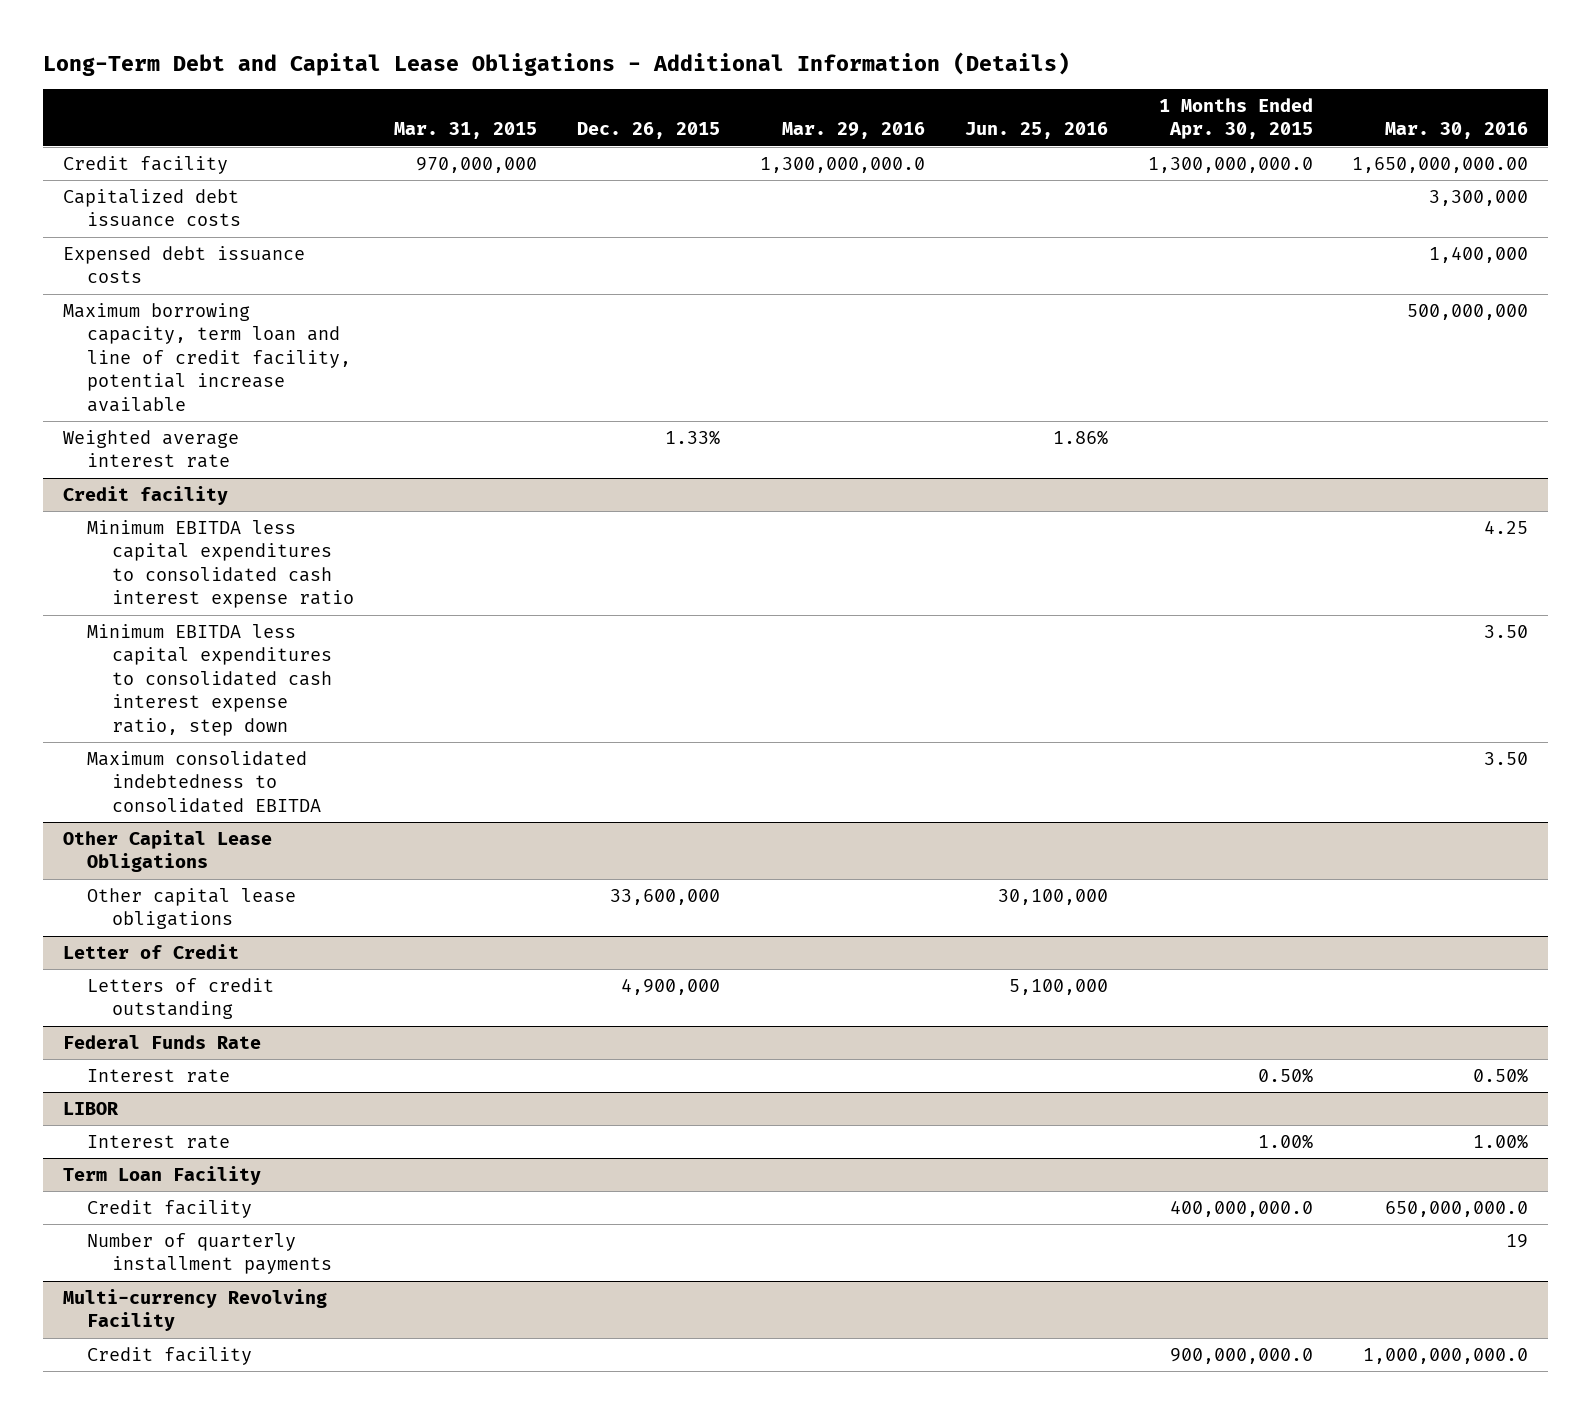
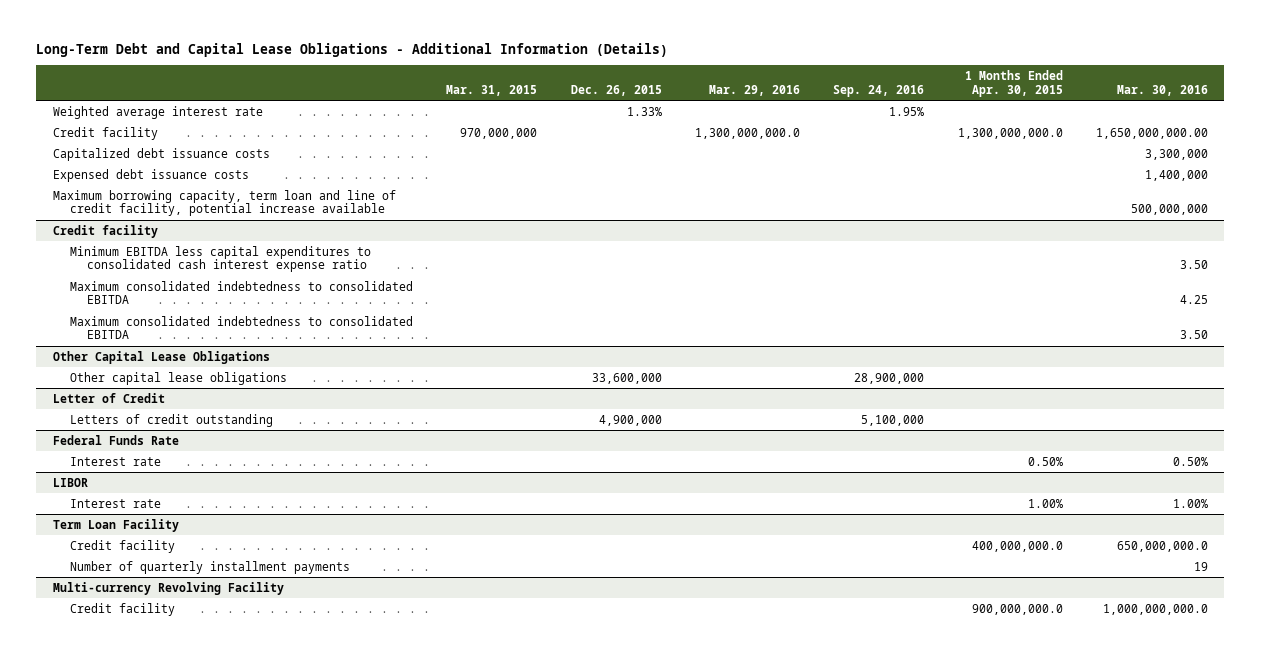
[964,122,1108,140] Jun. 25, 2016 -> none
none -> [833,84,925,97] Sep. 24, 2016
[62,430,239,469] Weighted average interest rate -> [53,105,264,119] Weighted average interest rate
[87,624,333,736] Minimum EBITDA less capital expenditures to consolidated cash interest expense ratio, step down -> none
[1484,521,1529,535] 4.25 -> [1179,260,1208,270] 3.50
none -> [70,280,414,305] Maximum consolidated indebtedness to consolidated EBITDA

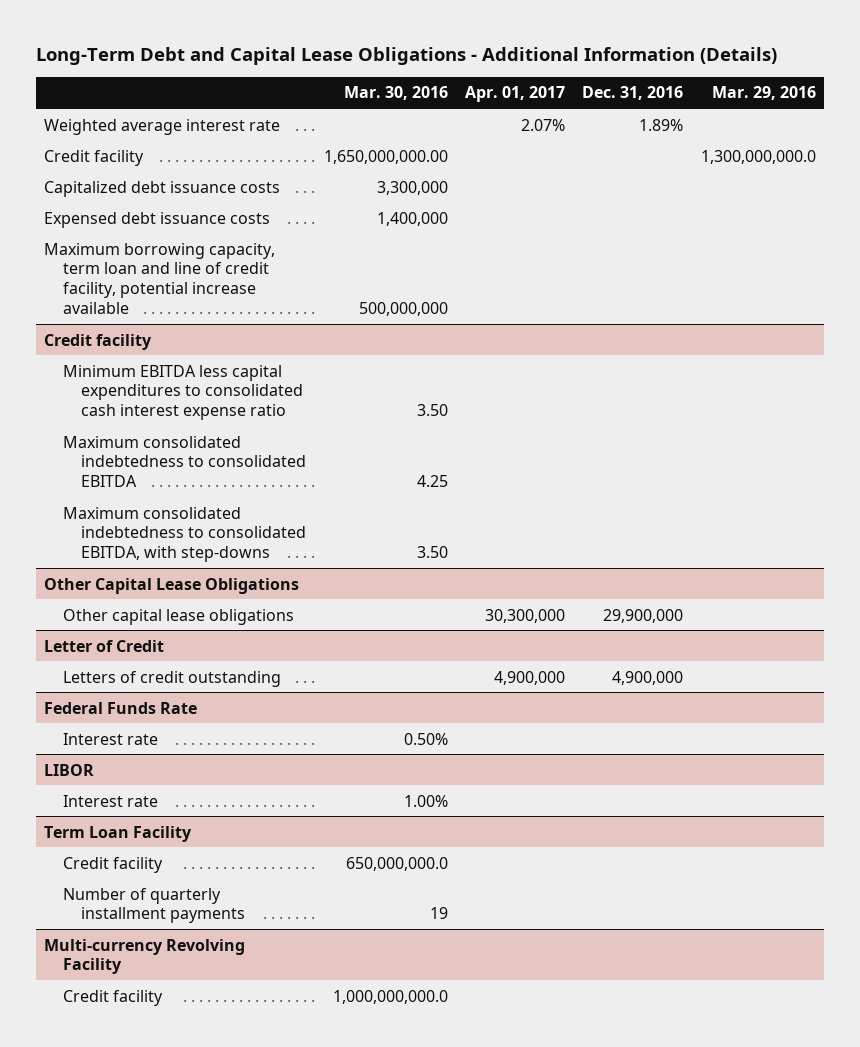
[446,84,538,96] Mar. 31, 2015 -> none
[570,84,662,96] Dec. 26, 2015 -> none
[833,84,925,97] Sep. 24, 2016 -> none
[964,69,1063,97] 1 Months Ended Apr. 30, 2015 -> none
none -> [465,86,566,103] Apr. 01, 2017
none -> [582,86,684,101] Dec. 31, 2016
[70,315,414,340] Maximum consolidated indebtedness to consolidated EBITDA -> [62,506,307,563] Maximum consolidated indebtedness to consolidated EBITDA, with step-downs

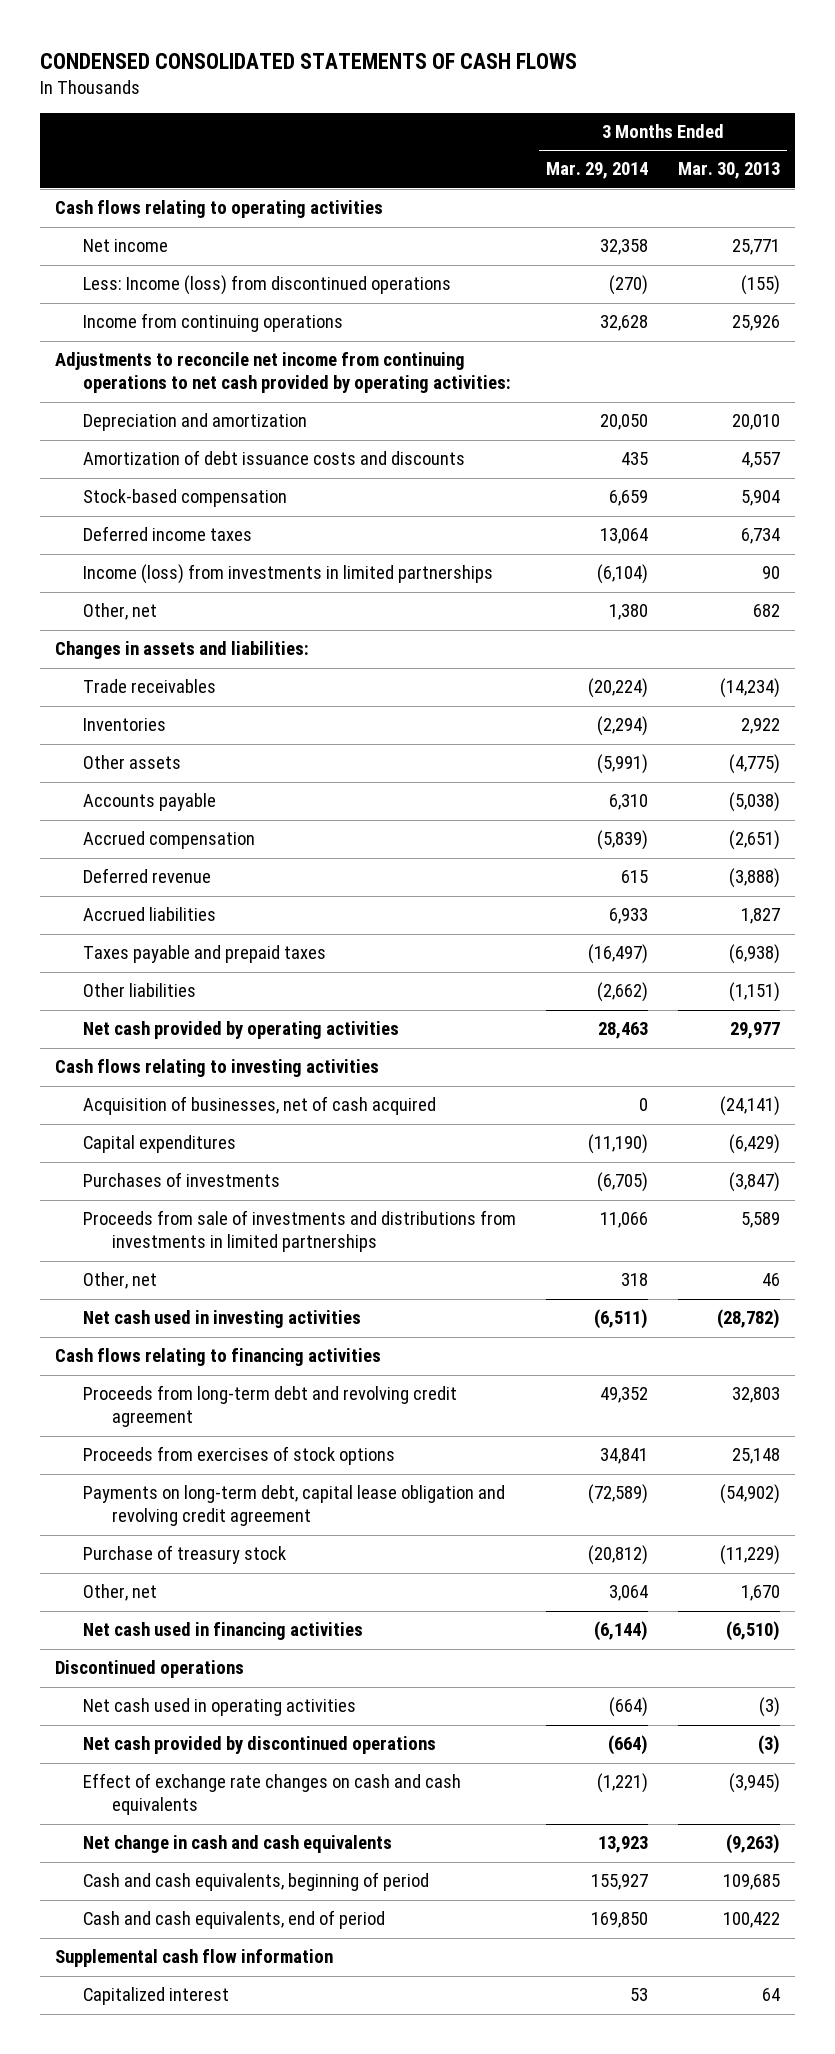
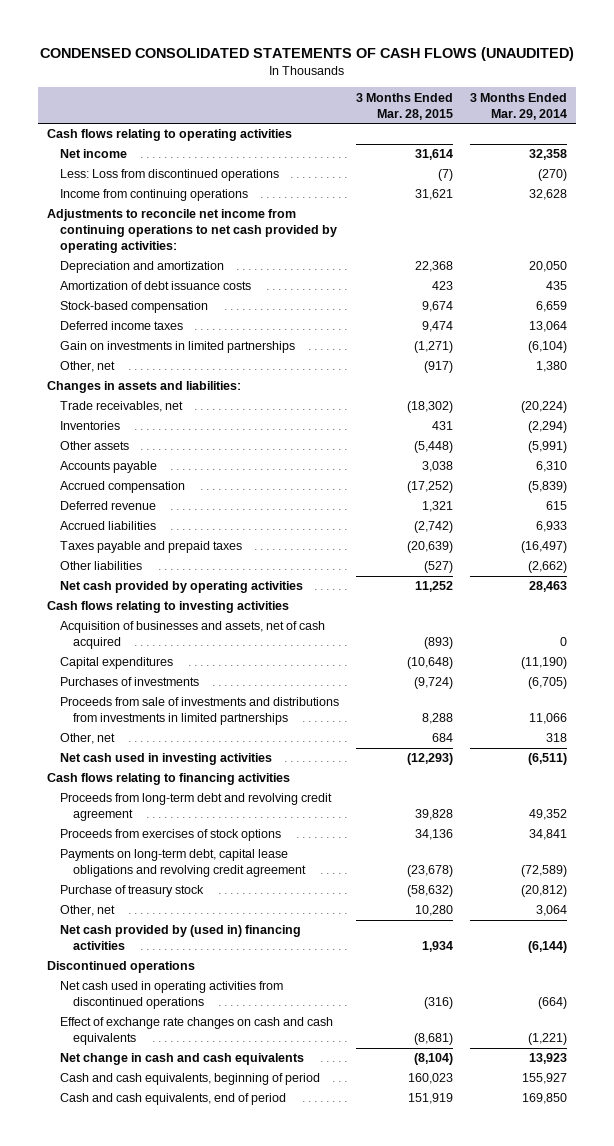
[39,52,577,69] CONDENSED CONSOLIDATED STATEMENTS OF CASH FLOWS -> [40,46,575,61] CONDENSED CONSOLIDATED STATEMENTS OF CASH FLOWS (UNAUDITED)
[677,162,780,180] Mar. 30, 2013 -> none
none -> [356,92,454,120] 3 Months Ended Mar. 28, 2015
[83,275,452,296] Less: Income (loss) from discontinued operations -> [59,169,279,182] Less: Loss from discontinued operations
[83,450,466,466] Amortization of debt issuance costs and discounts -> [59,281,251,291] Amortization of debt issuance costs
[83,564,494,585] Income (loss) from investments in limited partnerships -> [59,341,295,354] Gain on investments in limited partnerships
[83,679,217,694] Trade receivables -> [59,401,183,413] Trade receivables, net
[83,1096,437,1116] Acquisition of businesses, net of cash acquired -> [59,621,325,650] Acquisition of businesses and assets, net of cash acquired
[83,1485,506,1527] Payments on long-term debt, capital lease obligation and revolving credit agreement -> [59,849,306,878] Payments on long-term debt, capital lease obligations and revolving credit agreement
[83,1622,364,1641] Net cash used in financing activities -> [59,925,301,951] Net cash provided by (used in) financing activities
[83,1736,437,1755] Net cash provided by discontinued operations -> none
[83,1698,357,1717] Net cash used in operating activities -> [59,981,283,1010] Net cash used in operating activities from discontinued operations
[54,1949,333,1968] Supplemental cash flow information -> none
[83,1987,230,2006] Capitalized interest -> none

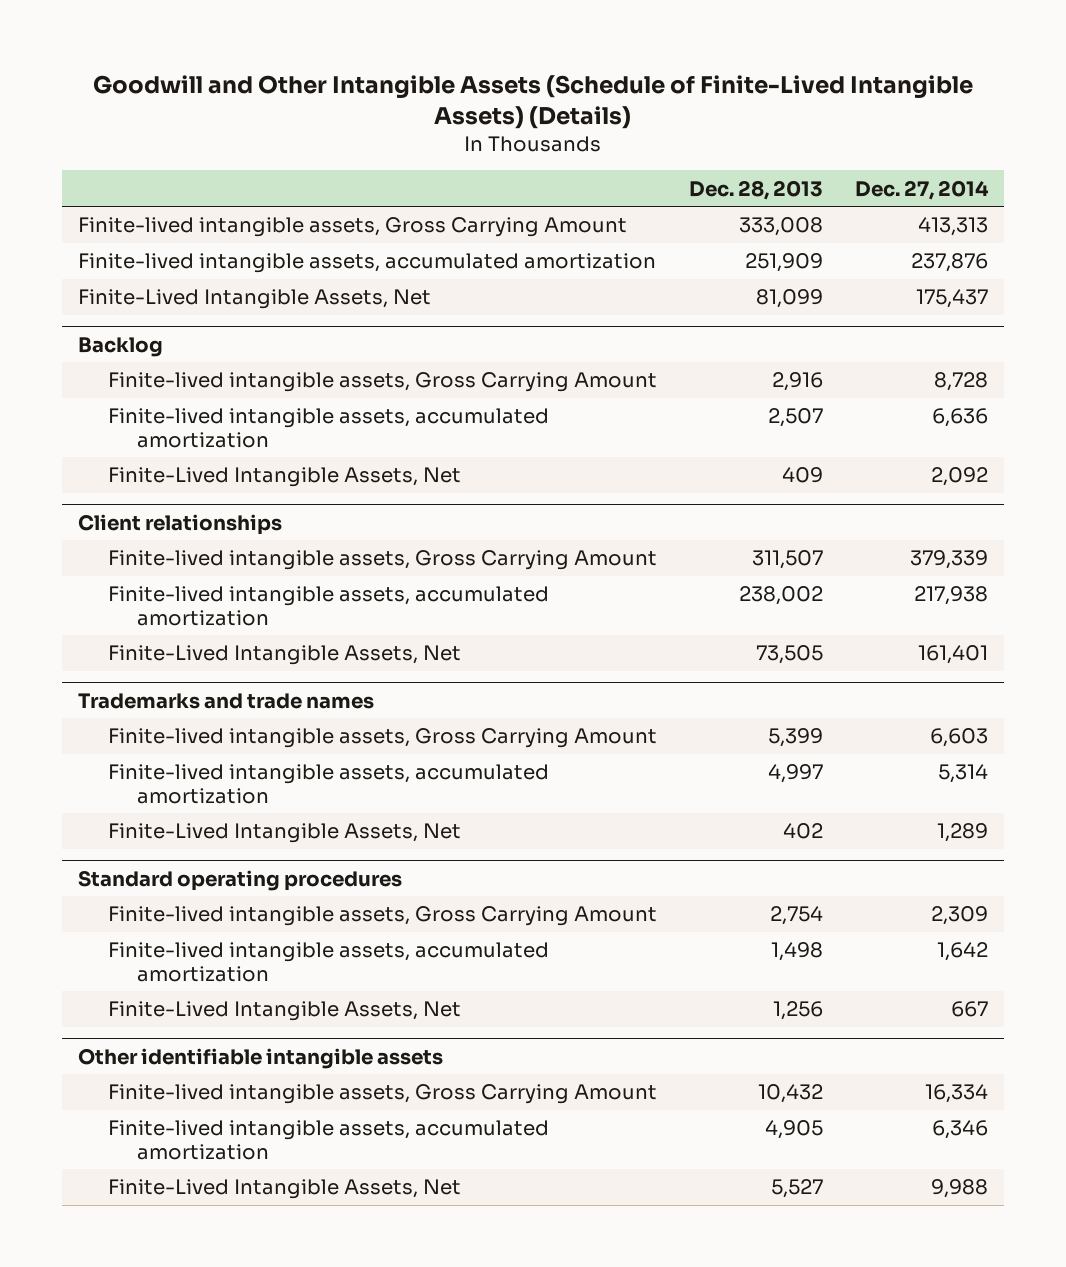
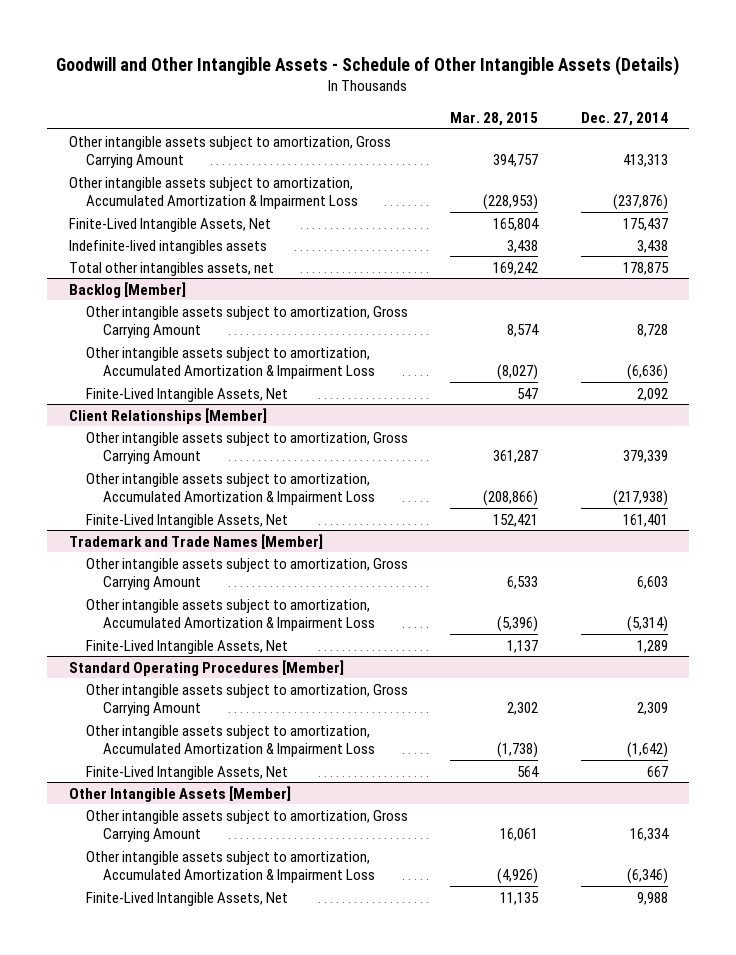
[92,74,973,129] Goodwill and Other Intangible Assets (Schedule of Finite-Lived Intangible Assets) (Details) -> [56,55,680,76] Goodwill and Other Intangible Assets - Schedule of Other Intangible Assets (Details)
[688,179,823,200] Dec. 28, 2013 -> none
none -> [450,111,539,126] Mar. 28, 2015
[77,217,627,238] Finite-lived intangible assets, Gross Carrying Amount -> [68,135,391,169] Other intangible assets subject to amortization, Gross Carrying Amount
[77,253,656,274] Finite-lived intangible assets, accumulated amortization -> [68,176,358,210] Other intangible assets subject to amortization, Accumulated Amortization & Impairment Loss
[911,253,989,273] 237,876 -> [612,194,668,211] (237,876)
none -> [68,239,267,254] Indefinite-lived intangibles assets
none -> [68,261,274,276] Total other intangibles assets, net
[77,336,163,357] Backlog -> [68,281,186,298] Backlog [Member]
[107,372,657,393] Finite-lived intangible assets, Gross Carrying Amount -> [85,305,408,339] Other intangible assets subject to amortization, Gross Carrying Amount
[107,408,549,448] Finite-lived intangible assets, accumulated amortization -> [85,346,376,380] Other intangible assets subject to amortization, Accumulated Amortization & Impairment Loss
[932,408,989,428] 6,636 -> [626,364,668,381] (6,636)
[77,513,282,535] Client relationships -> [68,407,267,424] Client Relationships [Member]
[107,550,657,571] Finite-lived intangible assets, Gross Carrying Amount -> [85,431,408,465] Other intangible assets subject to amortization, Gross Carrying Amount
[107,586,549,626] Finite-lived intangible assets, accumulated amortization -> [85,472,376,506] Other intangible assets subject to amortization, Accumulated Amortization & Impairment Loss
[914,586,989,606] 217,938 -> [612,490,668,507] (217,938)
[77,692,374,709] Trademarks and trade names -> [68,533,323,549] Trademark and Trade Names [Member]
[107,728,657,749] Finite-lived intangible assets, Gross Carrying Amount -> [85,557,408,591] Other intangible assets subject to amortization, Gross Carrying Amount
[107,764,549,804] Finite-lived intangible assets, accumulated amortization -> [85,598,376,632] Other intangible assets subject to amortization, Accumulated Amortization & Impairment Loss
[938,764,989,784] 5,314 -> [626,616,668,633] (5,314)
[77,869,402,891] Standard operating procedures -> [68,659,344,676] Standard Operating Procedures [Member]
[107,906,657,927] Finite-lived intangible assets, Gross Carrying Amount -> [85,683,408,717] Other intangible assets subject to amortization, Gross Carrying Amount
[107,942,549,982] Finite-lived intangible assets, accumulated amortization -> [85,724,376,758] Other intangible assets subject to amortization, Accumulated Amortization & Impairment Loss
[937,942,989,962] 1,642 -> [626,742,668,759] (1,642)
[77,1047,443,1069] Other identifiable intangible assets -> [68,785,291,802] Other Intangible Assets [Member]
[107,1084,657,1105] Finite-lived intangible assets, Gross Carrying Amount -> [85,809,408,843] Other intangible assets subject to amortization, Gross Carrying Amount
[107,1120,549,1160] Finite-lived intangible assets, accumulated amortization -> [85,850,376,884] Other intangible assets subject to amortization, Accumulated Amortization & Impairment Loss
[932,1120,989,1140] 6,346 -> [626,868,668,885] (6,346)

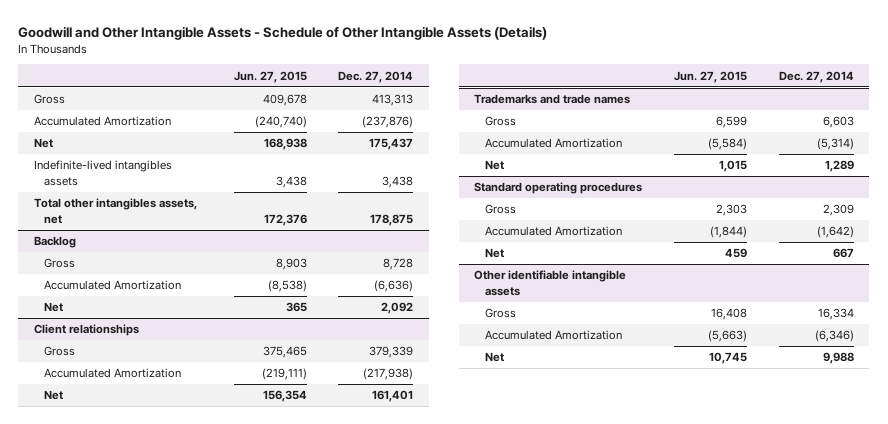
[450,111,539,126] Mar. 28, 2015 -> none
none -> [233,70,307,83] Jun. 27, 2015
[68,135,391,169] Other intangible assets subject to amortization, Gross Carrying Amount -> [34,94,66,105] Gross
[68,176,358,210] Other intangible assets subject to amortization, Accumulated Amortization & Impairment Loss -> [34,116,172,127] Accumulated Amortization
[68,217,271,232] Finite-Lived Intangible Assets, Net -> [34,138,54,149] Net
[68,281,186,298] Backlog [Member] -> [34,236,77,249] Backlog
[85,305,408,339] Other intangible assets subject to amortization, Gross Carrying Amount -> [44,258,76,269] Gross
[85,346,376,380] Other intangible assets subject to amortization, Accumulated Amortization & Impairment Loss -> [44,280,182,291] Accumulated Amortization
[85,387,288,402] Finite-Lived Intangible Assets, Net -> [44,302,64,313] Net
[68,407,267,424] Client Relationships [Member] -> [34,324,140,337] Client relationships
[85,431,408,465] Other intangible assets subject to amortization, Gross Carrying Amount -> [44,346,76,357] Gross
[85,472,376,506] Other intangible assets subject to amortization, Accumulated Amortization & Impairment Loss -> [44,368,182,379] Accumulated Amortization
[85,513,288,528] Finite-Lived Intangible Assets, Net -> [44,390,64,401] Net
[68,533,323,549] Trademark and Trade Names [Member] -> [474,94,631,105] Trademarks and trade names
[85,557,408,591] Other intangible assets subject to amortization, Gross Carrying Amount -> [484,116,516,127] Gross
[85,598,376,632] Other intangible assets subject to amortization, Accumulated Amortization & Impairment Loss -> [484,138,622,149] Accumulated Amortization
[85,639,288,654] Finite-Lived Intangible Assets, Net -> [484,160,504,171] Net
[68,659,344,676] Standard Operating Procedures [Member] -> [474,182,643,195] Standard operating procedures
[85,683,408,717] Other intangible assets subject to amortization, Gross Carrying Amount -> [484,204,516,215] Gross
[85,724,376,758] Other intangible assets subject to amortization, Accumulated Amortization & Impairment Loss -> [484,226,622,237] Accumulated Amortization
[85,765,288,780] Finite-Lived Intangible Assets, Net -> [484,248,504,259] Net
[68,785,291,802] Other Intangible Assets [Member] -> [474,270,627,296] Other identifiable intangible assets
[85,809,408,843] Other intangible assets subject to amortization, Gross Carrying Amount -> [484,308,516,319] Gross
[85,850,376,884] Other intangible assets subject to amortization, Accumulated Amortization & Impairment Loss -> [484,330,622,341] Accumulated Amortization
[85,891,288,906] Finite-Lived Intangible Assets, Net -> [484,352,504,363] Net

